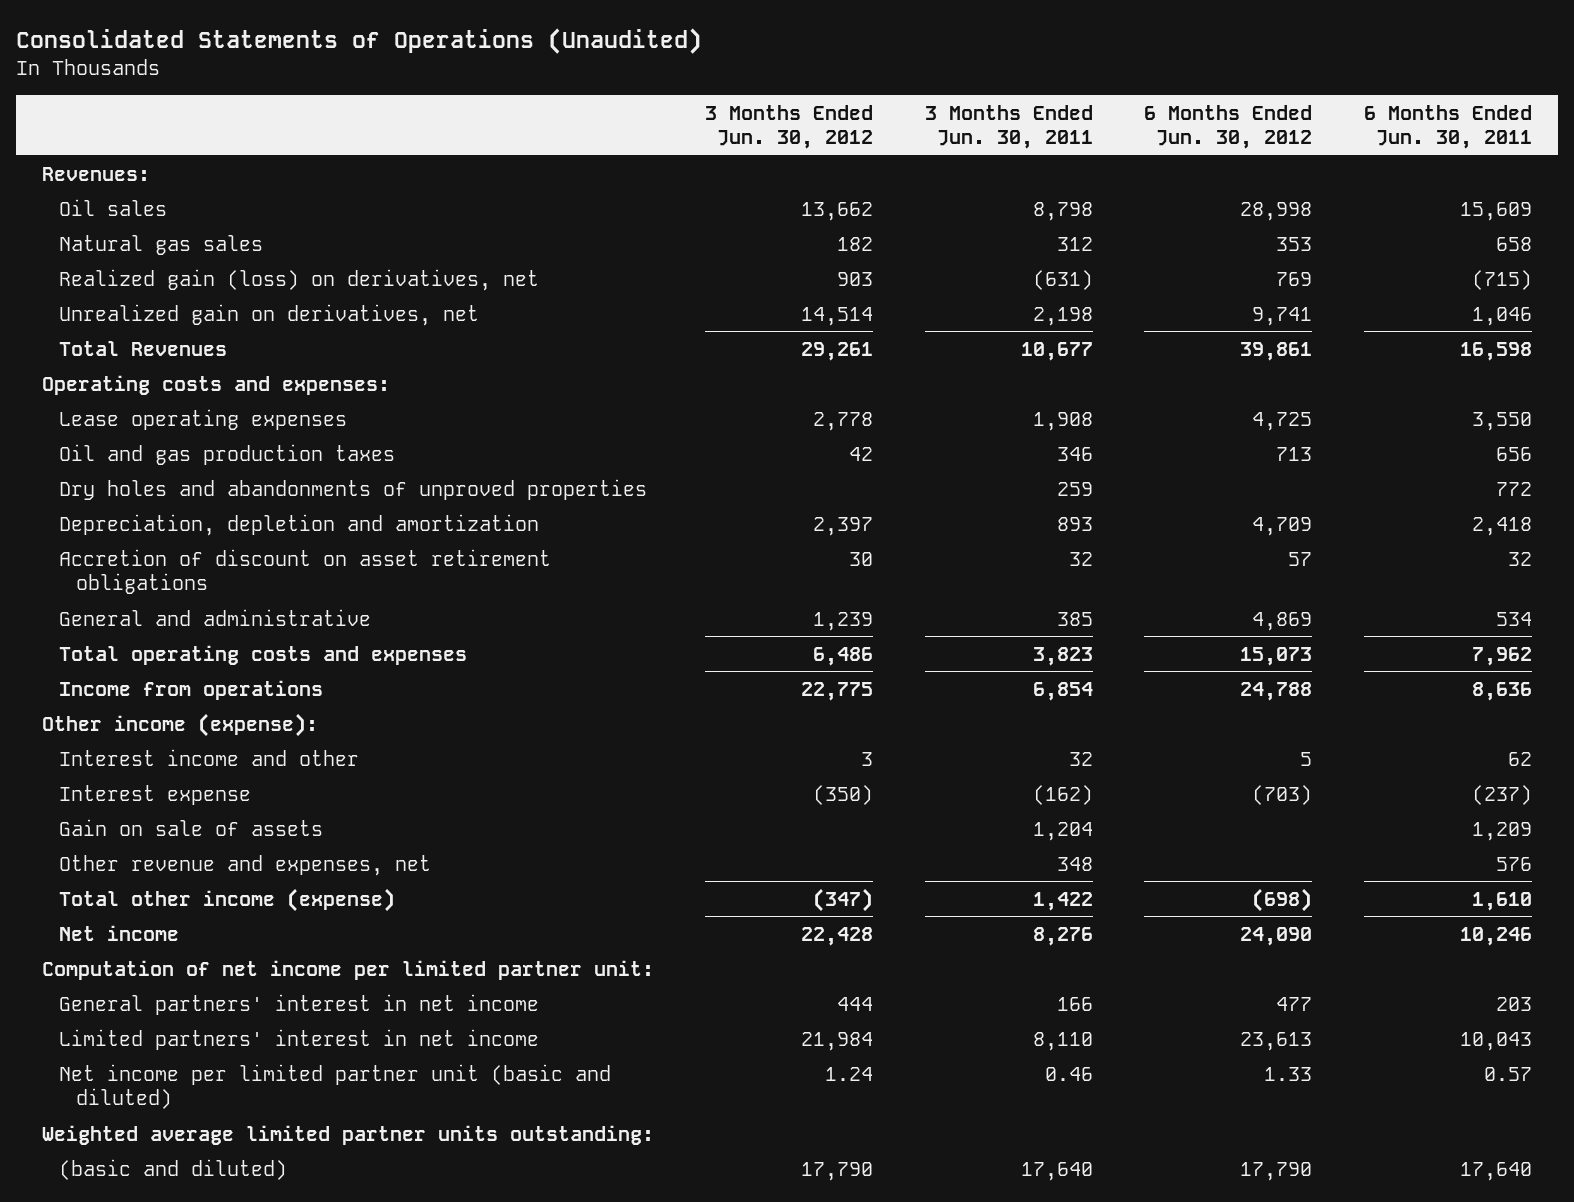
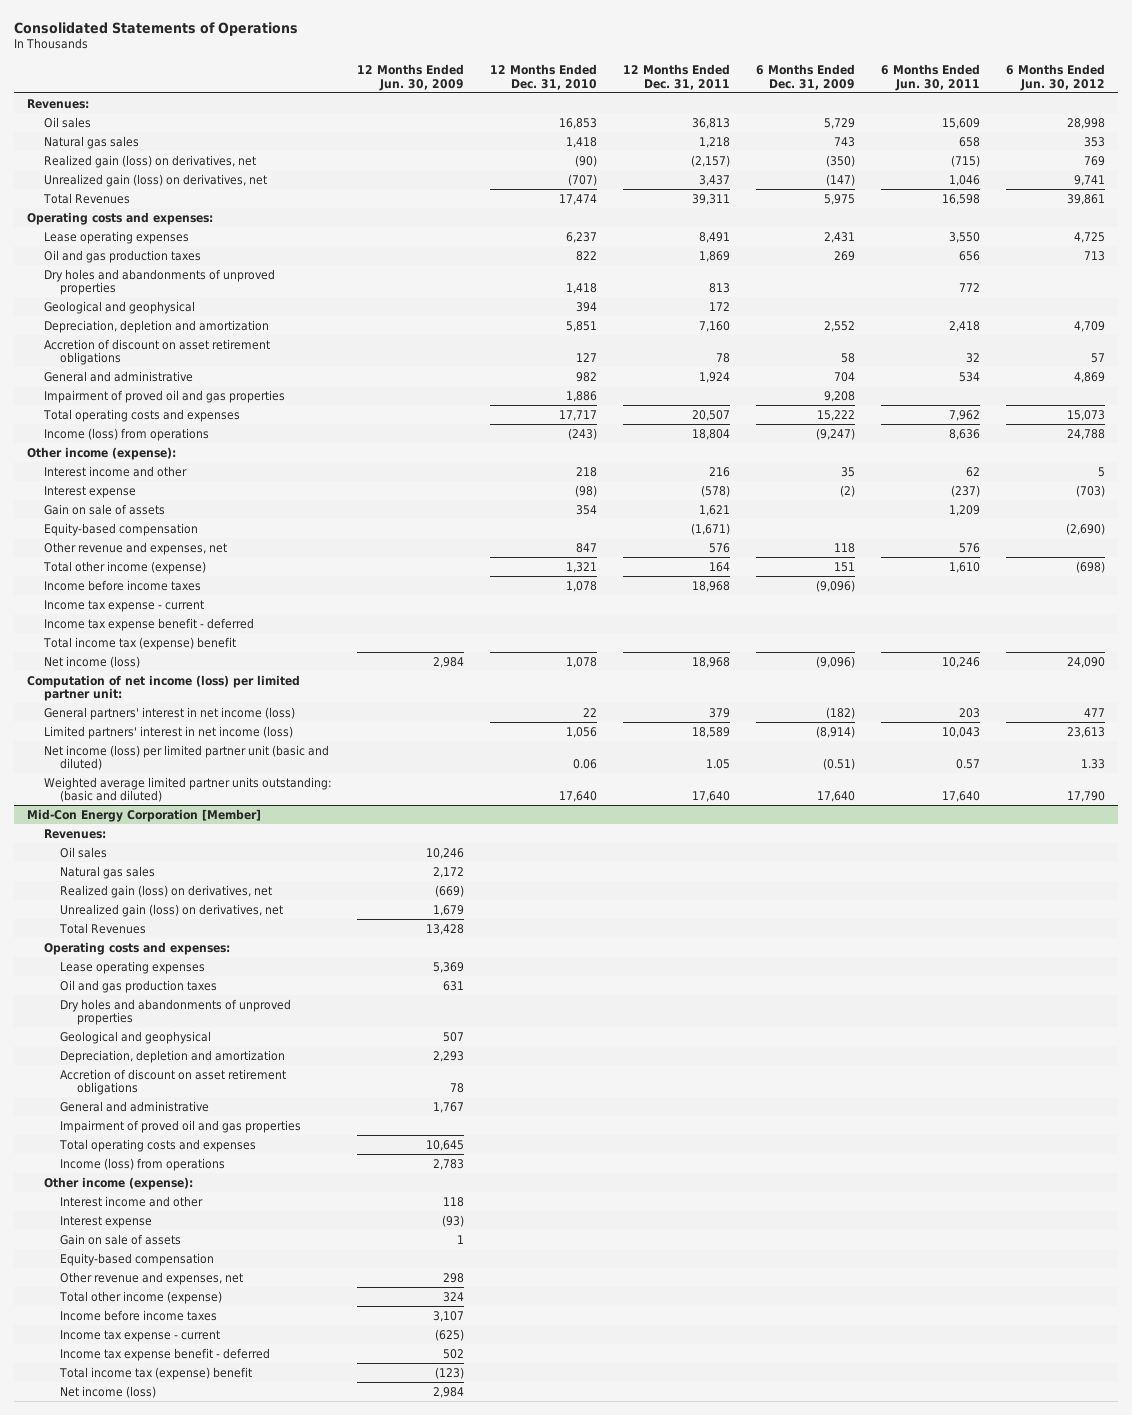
[16,27,703,54] Consolidated Statements of Operations (Unaudited) -> [14,21,299,36] Consolidated Statements of Operations
[705,104,874,150] 3 Months Ended Jun. 30, 2012 -> none
[924,104,1093,150] 3 Months Ended Jun. 30, 2011 -> none
none -> [357,63,465,91] 12 Months Ended Jun. 30, 2009
none -> [490,63,598,90] 12 Months Ended Dec. 31, 2010
none -> [623,63,731,90] 12 Months Ended Dec. 31, 2011
none -> [755,63,855,90] 6 Months Ended Dec. 31, 2009
[58,303,479,326] Unrealized gain on derivatives, net -> [43,173,267,187] Unrealized gain (loss) on derivatives, net
none -> [43,300,195,314] Geological and geophysical
none -> [43,389,285,403] Impairment of proved oil and gas properties
[58,679,323,700] Income from operations -> [43,427,209,441] Income (loss) from operations
none -> [43,522,198,536] Equity-based compensation
[42,1124,655,1145] Weighted average limited partner units outstanding: -> none
none -> [43,579,201,591] Income before income taxes
none -> [43,599,204,612] Income tax expense - current
none -> [43,617,254,631] Income tax expense benefit - deferred
none -> [42,636,236,650] Total income tax (expense) benefit
[58,924,179,941] Net income -> [43,655,140,668] Net income (loss)
[42,959,655,980] Computation of net income per limited partner unit: -> [27,674,301,702] Computation of net income (loss) per limited partner unit:
[58,993,539,1015] General partners' interest in net income -> [43,706,295,720] General partners' interest in net income (loss)
[58,1028,539,1050] Limited partners' interest in net income -> [43,725,293,739] Limited partners' interest in net income (loss)
[58,1063,611,1110] Net income per limited partner unit (basic and diluted) -> [43,744,329,771] Net income (loss) per limited partner unit (basic and diluted)
[58,1158,287,1180] (basic and diluted) -> [43,776,332,803] Weighted average limited partner units outstanding: (basic and diluted)
none -> [27,808,262,822] Mid-Con Energy Corporation [Member]
none -> [43,828,106,839] Revenues:
none -> [60,846,108,858] Oil sales
none -> [60,865,156,879] Natural gas sales
none -> [60,884,273,898] Realized gain (loss) on derivatives, net
none -> [60,903,284,917] Unrealized gain (loss) on derivatives, net
none -> [59,922,147,934] Total Revenues
none -> [43,941,230,955] Operating costs and expenses:
none -> [60,960,206,974] Lease operating expenses
none -> [60,979,218,993] Oil and gas production taxes
none -> [60,998,292,1026] Dry holes and abandonments of unproved properties
none -> [60,1030,212,1044] Geological and geophysical
none -> [60,1049,286,1063] Depreciation, depletion and amortization
none -> [60,1068,287,1096] Accretion of discount on asset retirement obligations
none -> [60,1100,210,1112] General and administrative
none -> [60,1119,302,1133] Impairment of proved oil and gas properties
none -> [59,1138,257,1152] Total operating costs and expenses
none -> [60,1157,226,1171] Income (loss) from operations
none -> [43,1176,193,1190] Other income (expense):
none -> [60,1195,204,1207] Interest income and other
none -> [60,1215,153,1228] Interest expense
none -> [60,1233,182,1245] Gain on sale of assets
none -> [60,1252,215,1266] Equity-based compensation
none -> [60,1271,244,1285] Other revenue and expenses, net
none -> [59,1290,223,1304] Total other income (expense)
none -> [60,1309,218,1321] Income before income taxes
none -> [60,1329,221,1342] Income tax expense - current
none -> [60,1347,271,1361] Income tax expense benefit - deferred
none -> [59,1366,253,1380] Total income tax (expense) benefit
none -> [60,1385,157,1398] Net income (loss)

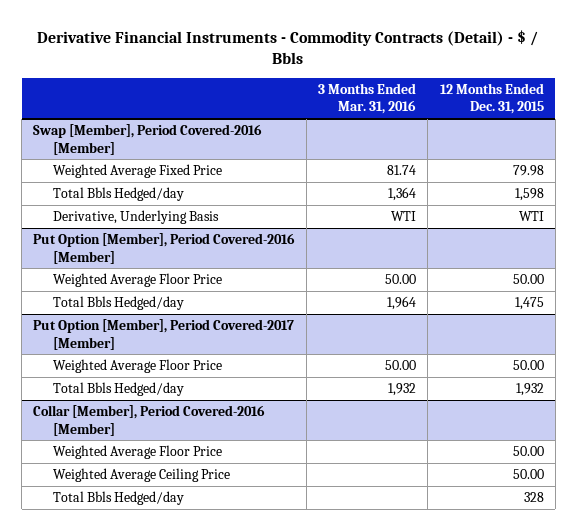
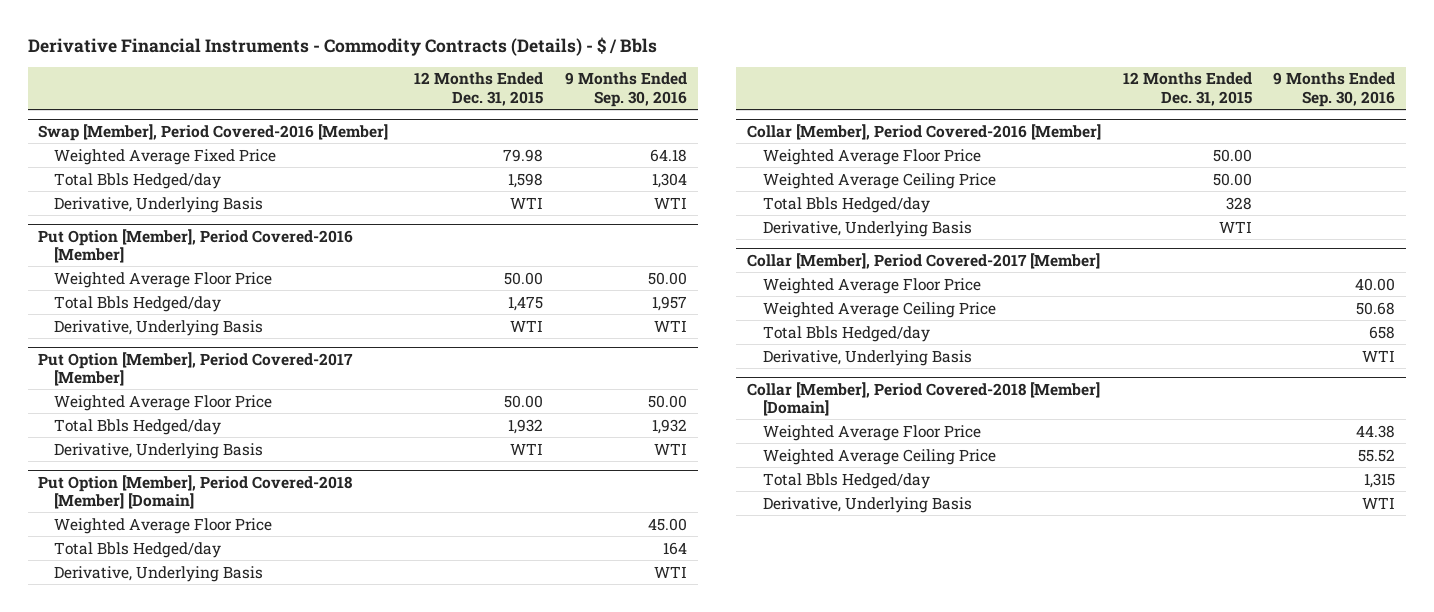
[37,29,539,65] Derivative Financial Instruments - Commodity Contracts (Detail) - $ / Bbls -> [27,36,657,56] Derivative Financial Instruments - Commodity Contracts (Details) - $ / Bbls
[318,83,417,115] 3 Months Ended Mar. 31, 2016 -> none
none -> [564,72,687,107] 9 Months Ended Sep. 30, 2016
none -> [54,319,264,336] Derivative, Underlying Basis
none -> [54,442,264,459] Derivative, Underlying Basis
none -> [38,474,353,509] Put Option [Member], Period Covered-2018 [Member] [Domain]
none -> [54,517,273,534] Weighted Average Floor Price
none -> [54,541,222,558] Total Bbls Hedged/day
none -> [54,565,264,582] Derivative, Underlying Basis
none -> [762,220,972,237] Derivative, Underlying Basis
none -> [747,252,1101,269] Collar [Member], Period Covered-2017 [Member]
none -> [762,277,981,294] Weighted Average Floor Price
none -> [762,301,996,318] Weighted Average Ceiling Price
none -> [762,325,930,342] Total Bbls Hedged/day
none -> [762,349,972,366] Derivative, Underlying Basis
none -> [747,381,1101,416] Collar [Member], Period Covered-2018 [Member] [Domain]
none -> [762,424,981,441] Weighted Average Floor Price
none -> [762,448,996,465] Weighted Average Ceiling Price
none -> [762,472,930,489] Total Bbls Hedged/day
none -> [762,496,972,513] Derivative, Underlying Basis

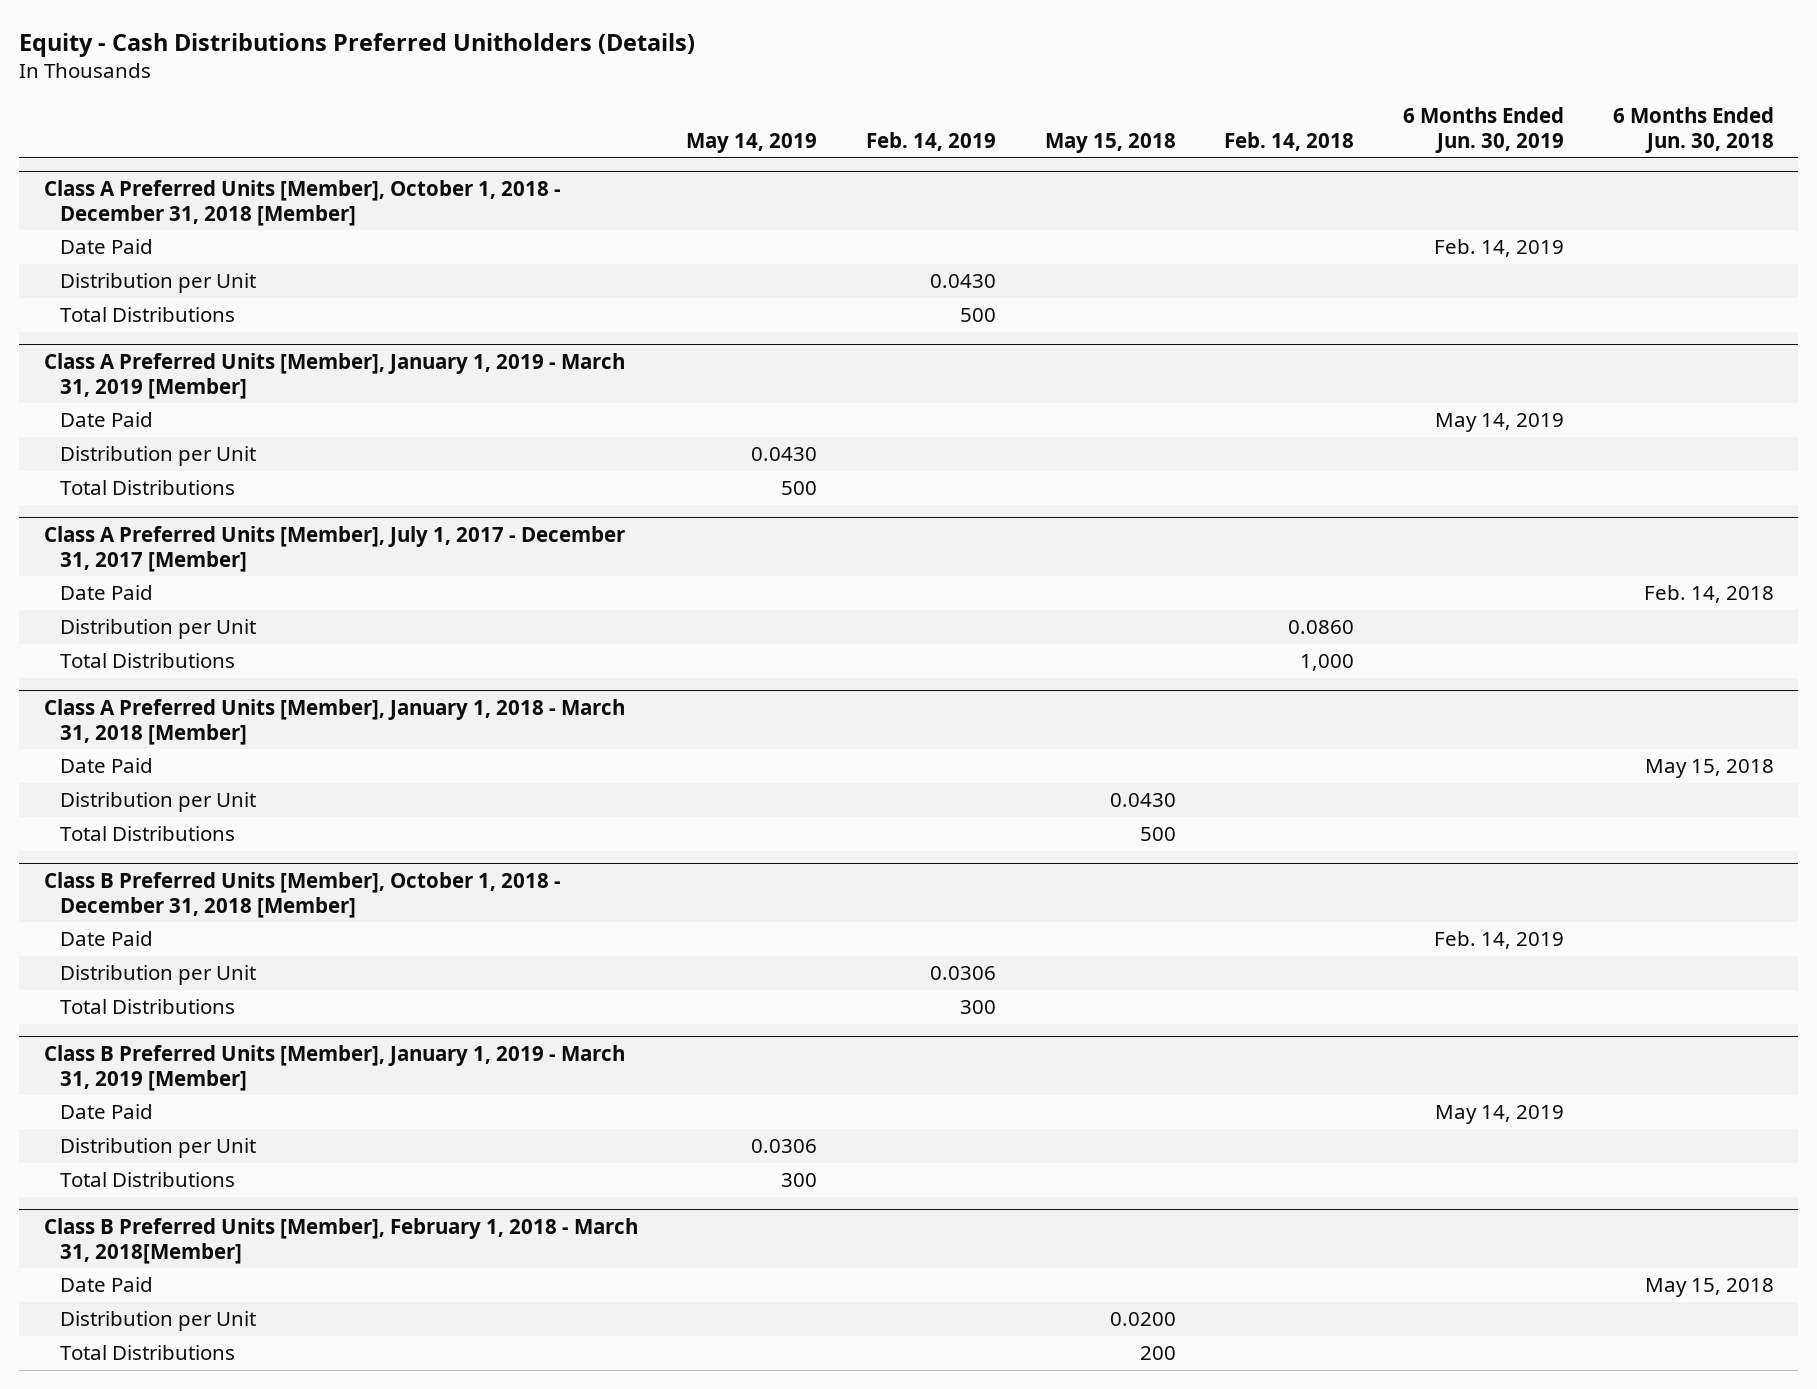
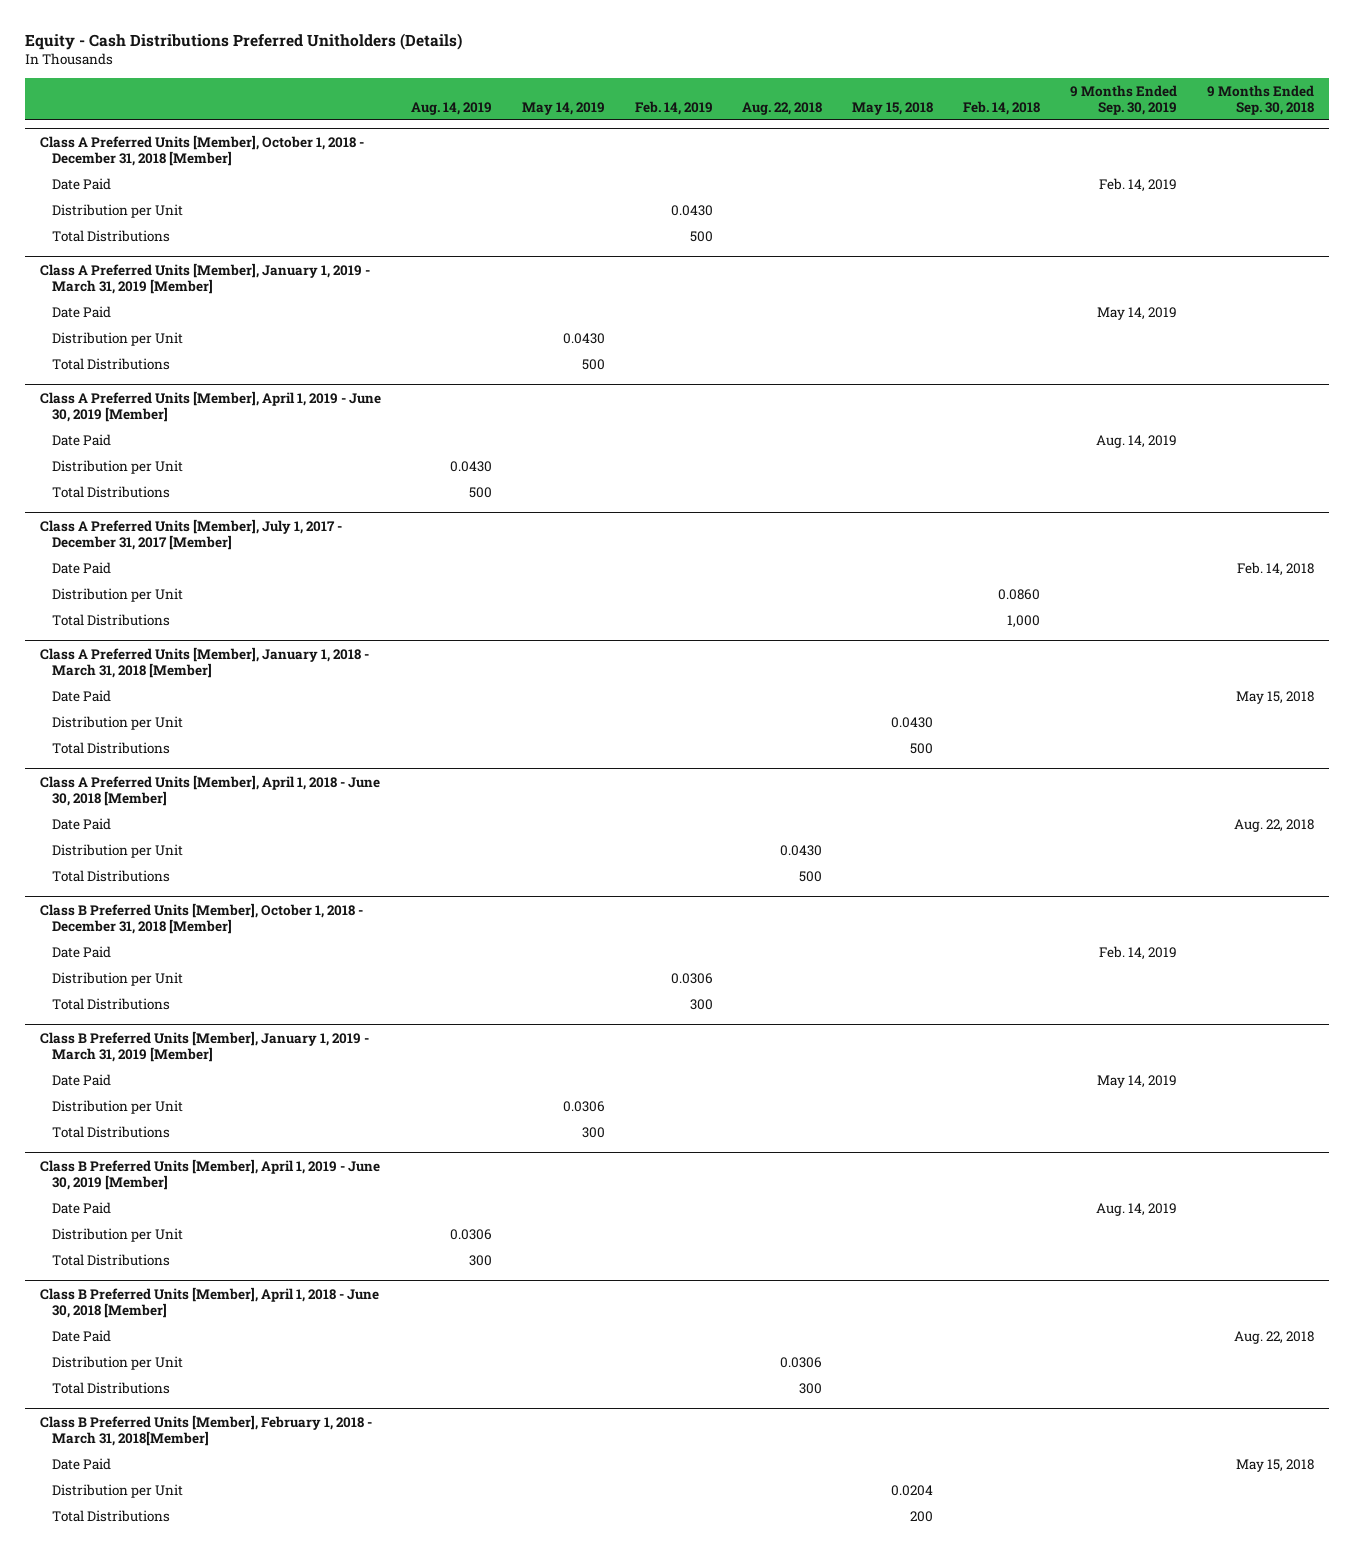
[1403,107,1565,154] 6 Months Ended Jun. 30, 2019 -> none
[1612,107,1774,154] 6 Months Ended Jun. 30, 2018 -> none
none -> [410,101,492,115] Aug. 14, 2019
none -> [742,101,823,115] Aug. 22, 2018
none -> [1070,84,1178,115] 9 Months Ended Sep. 30, 2019
none -> [1207,84,1315,115] 9 Months Ended Sep. 30, 2018
none -> [39,390,381,422] Class A Preferred Units [Member], April 1, 2019 - June 30, 2019 [Member]
none -> [52,433,112,446] Date Paid
none -> [52,459,184,474] Distribution per Unit
none -> [52,485,171,498] Total Distributions
none -> [39,774,380,806] Class A Preferred Units [Member], April 1, 2018 - June 30, 2018 [Member]
none -> [52,817,112,830] Date Paid
none -> [52,843,184,858] Distribution per Unit
none -> [52,869,171,882] Total Distributions
none -> [39,1158,380,1190] Class B Preferred Units [Member], April 1, 2019 - June 30, 2019 [Member]
none -> [52,1201,112,1214] Date Paid
none -> [52,1227,184,1242] Distribution per Unit
none -> [52,1253,171,1266] Total Distributions
none -> [39,1286,379,1318] Class B Preferred Units [Member], April 1, 2018 - June 30, 2018 [Member]
none -> [52,1329,112,1342] Date Paid
none -> [52,1355,184,1370] Distribution per Unit
none -> [52,1381,171,1394] Total Distributions
[1109,1312,1176,1327] 0.0200 -> [891,1484,934,1496] 0.0204

